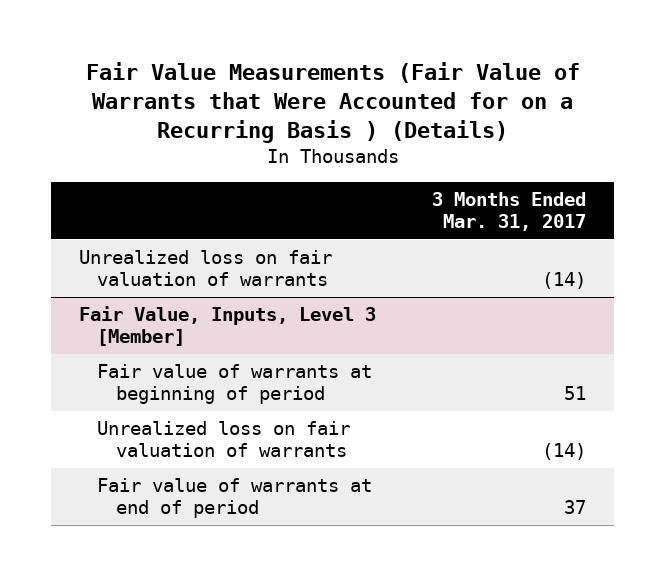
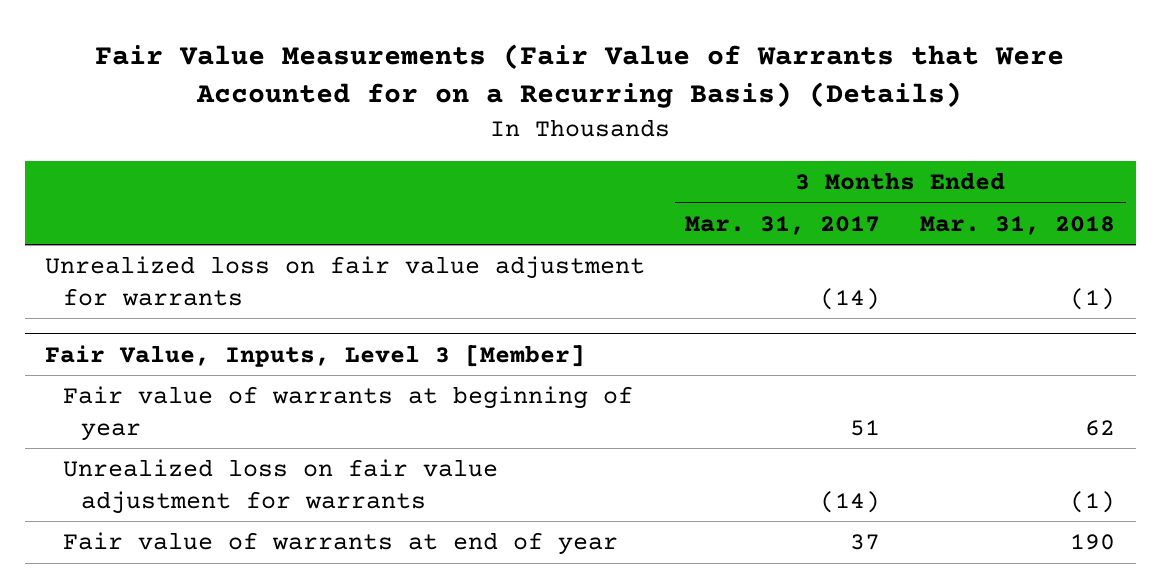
[85,62,580,144] Fair Value Measurements (Fair Value of Warrants that Were Accounted for on a Recurring Basis ) (Details) -> [95,43,1065,109] Fair Value Measurements (Fair Value of Warrants that Were Accounted for on a Recurring Basis) (Details)
none -> [920,215,1116,235] Mar. 31, 2018
[79,249,333,287] Unrealized loss on fair valuation of warrants -> [45,256,646,306] Unrealized loss on fair value adjustment for warrants
[97,363,373,405] Fair value of warrants at beginning of period -> [63,386,634,441] Fair value of warrants at beginning of year
[97,420,351,458] Unrealized loss on fair valuation of warrants -> [63,459,499,514] Unrealized loss on fair value adjustment for warrants
[97,477,373,519] Fair value of warrants at end of period -> [63,532,619,556] Fair value of warrants at end of year

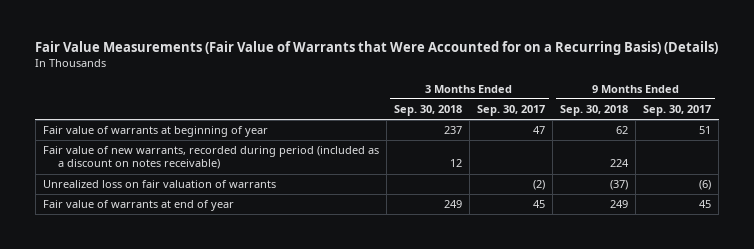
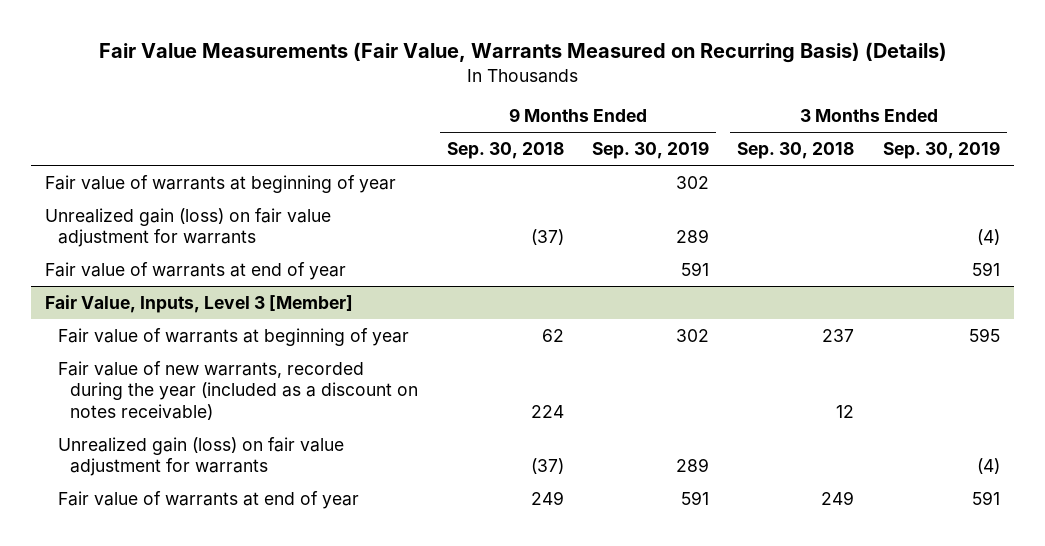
[35,41,719,56] Fair Value Measurements (Fair Value of Warrants that Were Accounted for on a Recurring Basis) (Details) -> [98,42,947,64] Fair Value Measurements (Fair Value, Warrants Measured on Recurring Basis) (Details)
[476,104,545,116] Sep. 30, 2017 -> none
[643,104,712,116] Sep. 30, 2017 -> none
none -> [592,141,710,160] Sep. 30, 2019
none -> [882,141,1000,160] Sep. 30, 2019
none -> [45,174,397,193] Fair value of warrants at beginning of year
none -> [45,207,332,248] Unrealized gain (loss) on fair value adjustment for warrants
none -> [45,261,347,280] Fair value of warrants at end of year
none -> [45,294,354,313] Fair Value, Inputs, Level 3 [Member]
[42,146,379,170] Fair value of new warrants, recorded during period (included as a discount on notes receivable) -> [57,360,419,420] Fair value of new warrants, recorded during the year (included as a discount on notes receivable)
[42,180,276,189] Unrealized loss on fair valuation of warrants -> [57,436,344,477] Unrealized gain (loss) on fair value adjustment for warrants

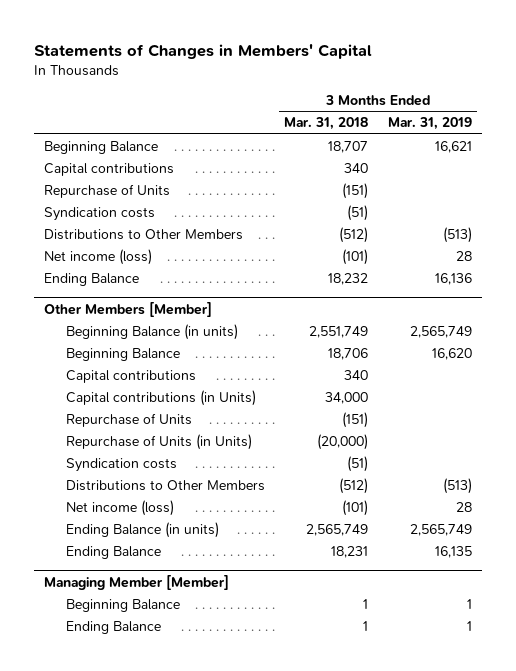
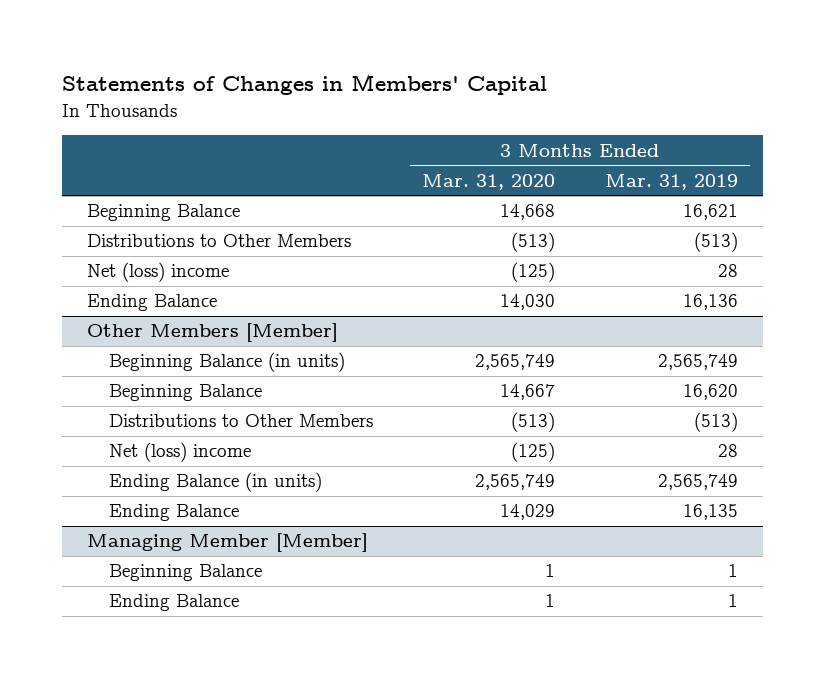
[284,117,369,131] Mar. 31, 2018 -> none
none -> [422,173,556,190] Mar. 31, 2020
[43,162,174,176] Capital contributions -> none
[43,183,170,198] Repurchase of Units -> none
[43,206,155,221] Syndication costs -> none
[43,248,152,265] Net income (loss) -> [86,262,229,283] Net (loss) income
[65,369,196,383] Capital contributions -> none
[65,389,256,406] Capital contributions (in Units) -> none
[65,412,192,427] Repurchase of Units -> none
[65,433,252,450] Repurchase of Units (in Units) -> none
[65,457,177,472] Syndication costs -> none
[65,499,174,516] Net income (loss) -> [108,442,251,463] Net (loss) income

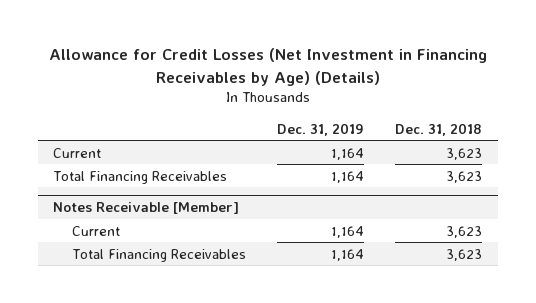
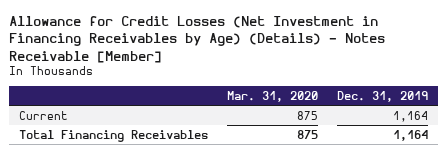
[48,48,487,86] Allowance for Credit Losses (Net Investment in Financing Receivables by Age) (Details) -> [9,16,386,63] Allowance for Credit Losses (Net Investment in Financing Receivables by Age) (Details) - Notes Receivable [Member]
[395,122,483,136] Dec. 31, 2018 -> none
none -> [227,91,319,103] Mar. 31, 2020
[53,202,240,215] Notes Receivable [Member] -> none
[72,225,121,236] Current -> none
[72,248,247,262] Total Financing Receivables -> none

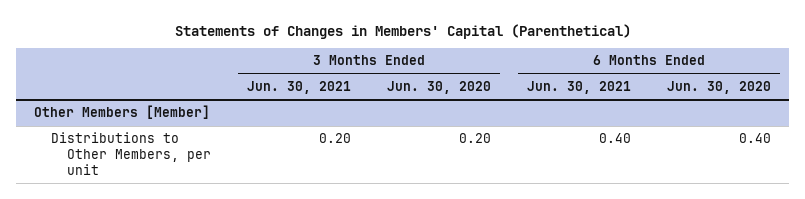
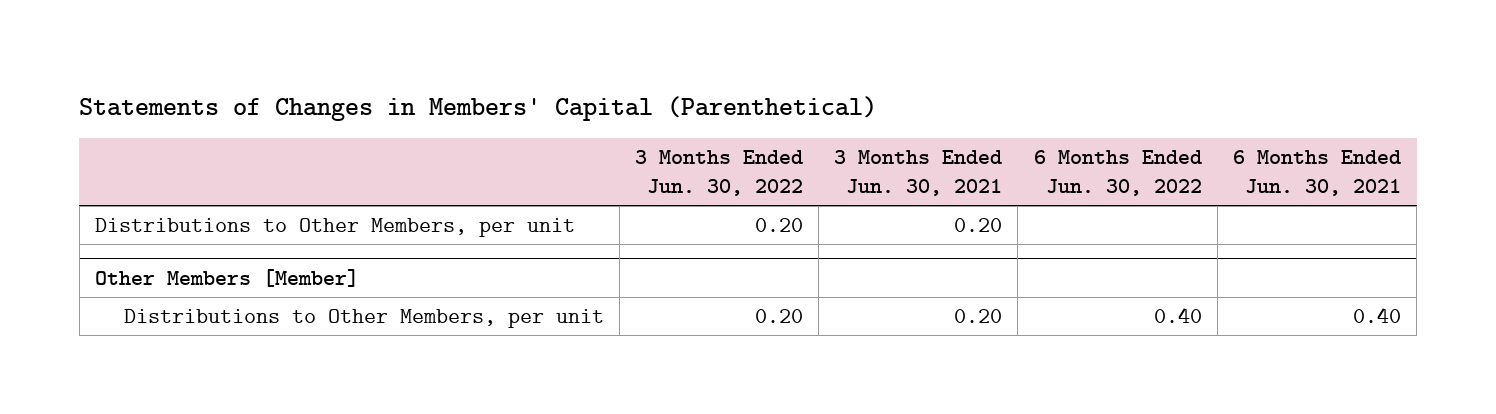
[386,80,491,94] Jun. 30, 2020 -> none
[666,80,771,94] Jun. 30, 2020 -> none
none -> [635,150,804,197] 3 Months Ended Jun. 30, 2022
none -> [1033,150,1202,197] 6 Months Ended Jun. 30, 2022
none -> [94,217,575,237] Distributions to Other Members, per unit

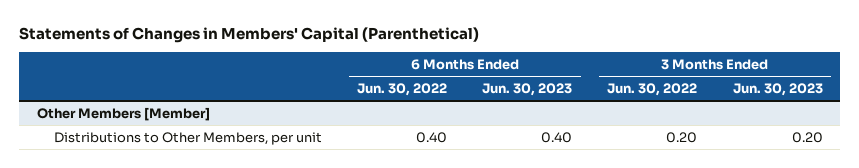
[834,150,1003,197] 3 Months Ended Jun. 30, 2021 -> none
[1232,150,1401,197] 6 Months Ended Jun. 30, 2021 -> none
none -> [482,82,573,96] Jun. 30, 2023
none -> [732,82,823,96] Jun. 30, 2023
[94,217,575,237] Distributions to Other Members, per unit -> none

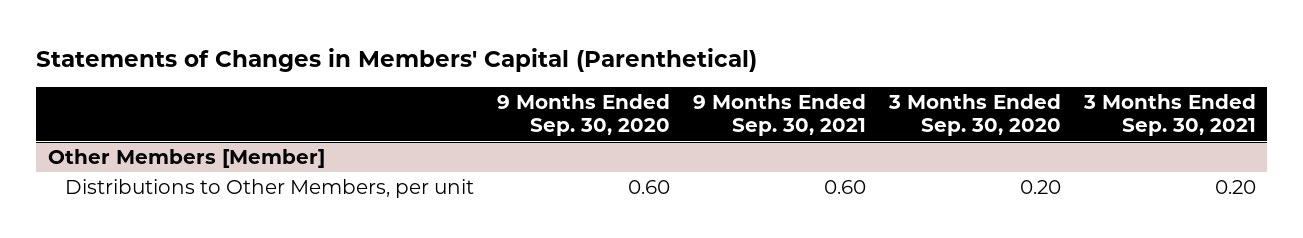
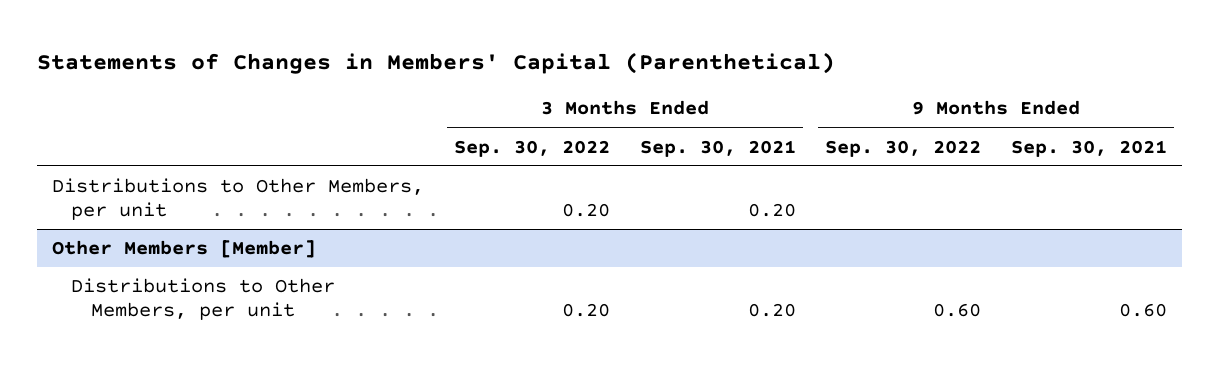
[496,93,670,137] 9 Months Ended Sep. 30, 2020 -> none
[887,93,1061,137] 3 Months Ended Sep. 30, 2020 -> none
none -> [453,139,610,157] Sep. 30, 2022
none -> [825,139,982,157] Sep. 30, 2022
none -> [52,178,425,220] Distributions to Other Members, per unit

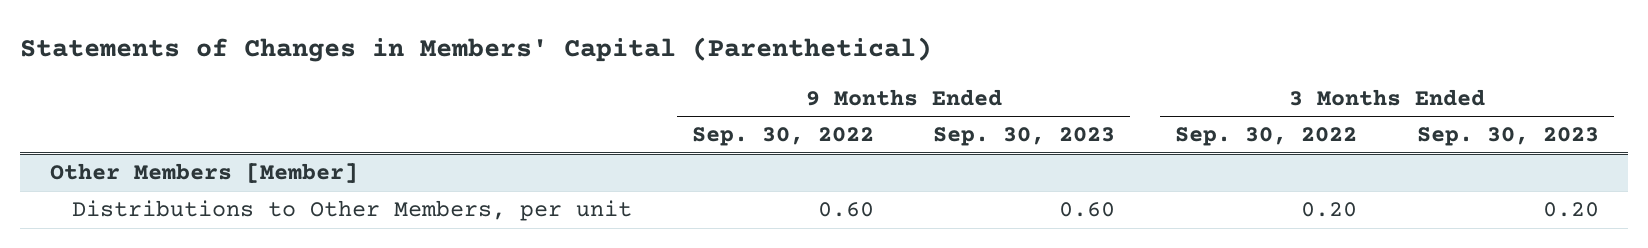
[639,139,796,157] Sep. 30, 2021 -> none
[1011,139,1168,157] Sep. 30, 2021 -> none
none -> [933,127,1116,147] Sep. 30, 2023
none -> [1416,127,1599,147] Sep. 30, 2023
[52,178,425,220] Distributions to Other Members, per unit -> none

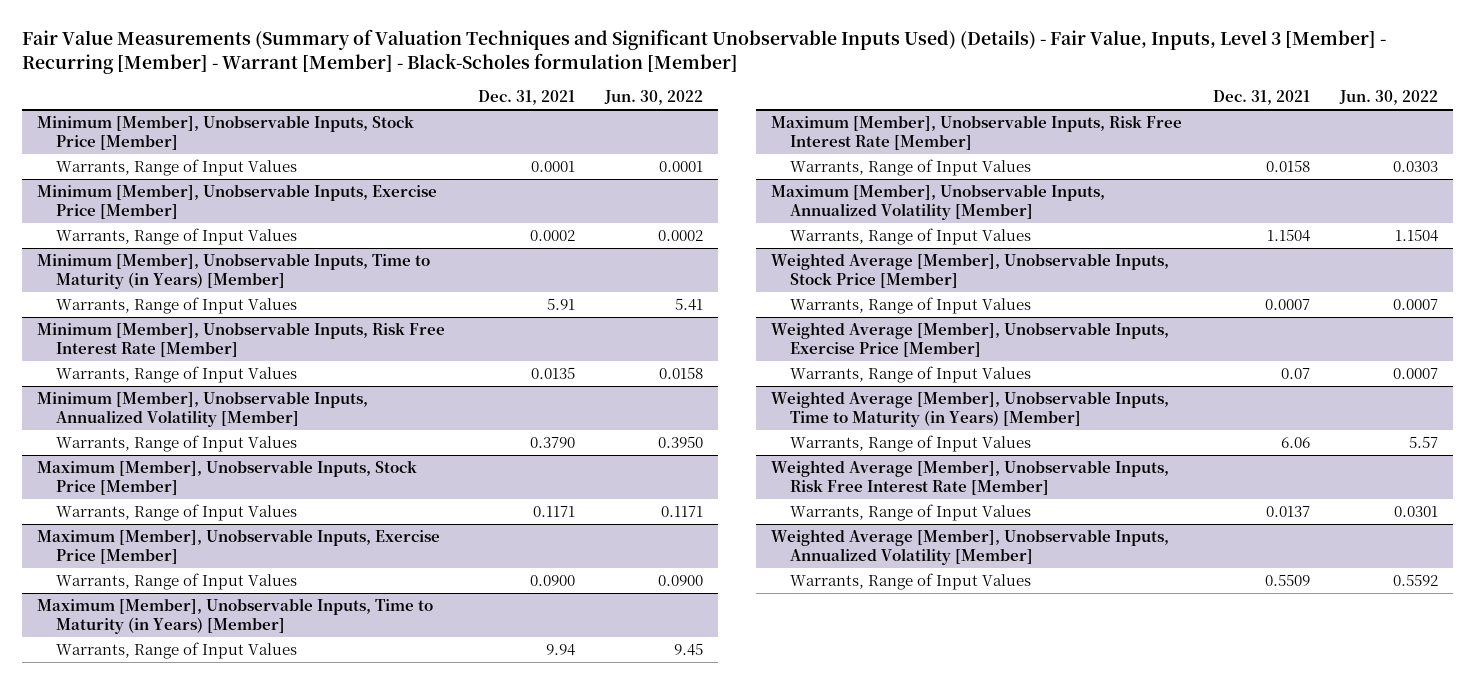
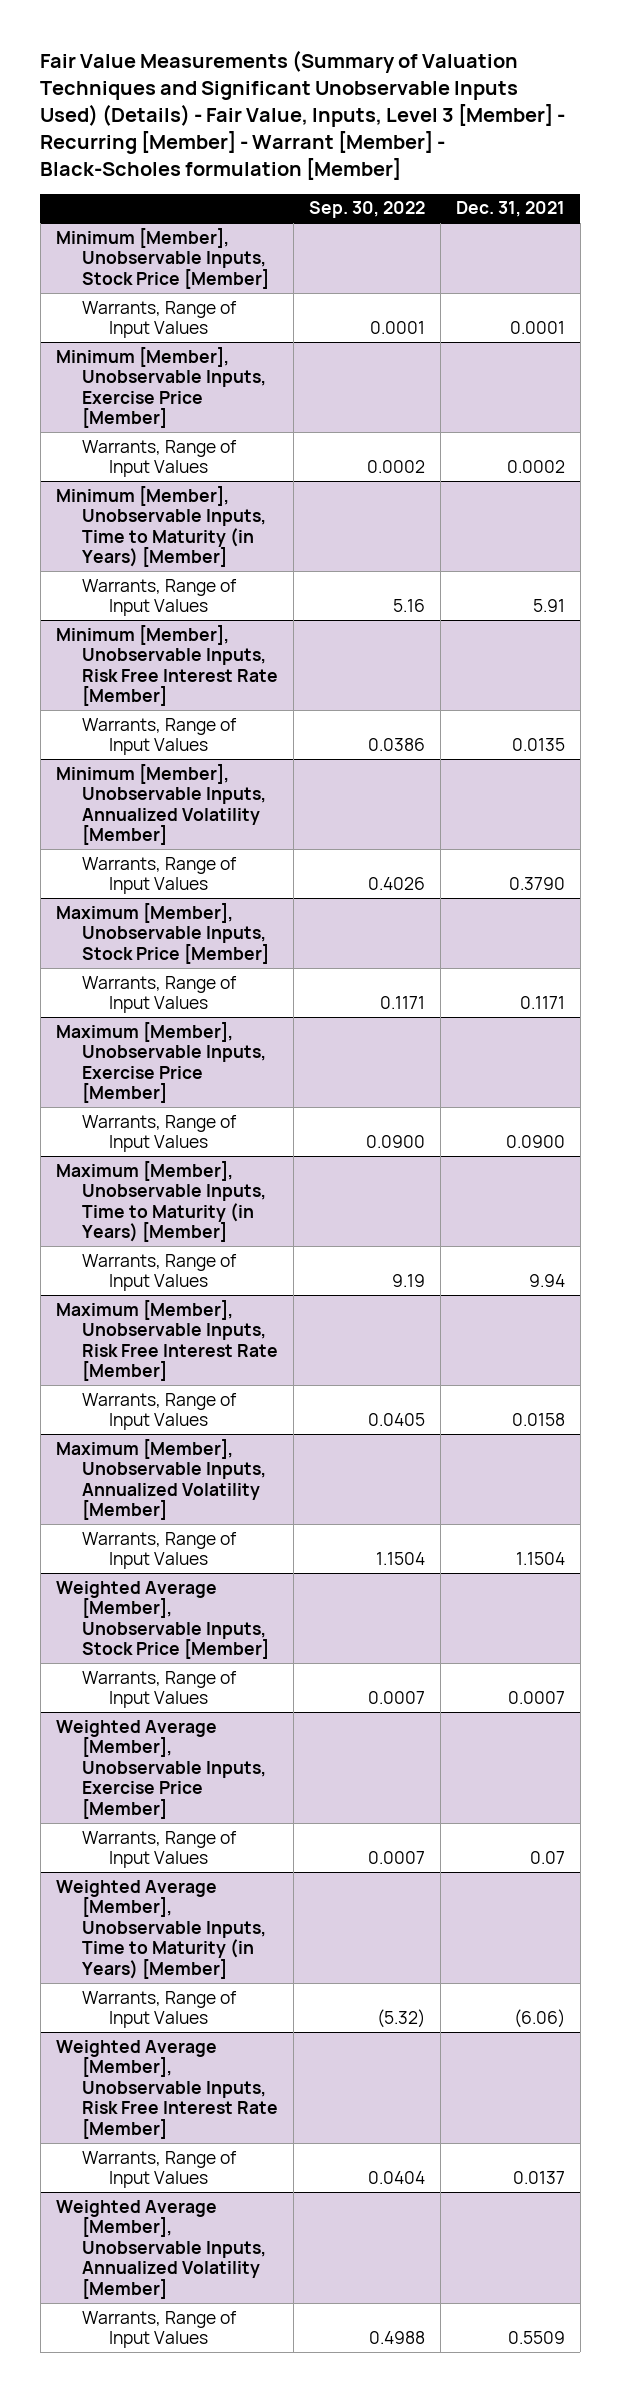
[604,90,704,106] Jun. 30, 2022 -> none
none -> [309,201,426,219] Sep. 30, 2022
[1280,437,1310,449] 6.06 -> [513,2009,565,2029] (6.06)

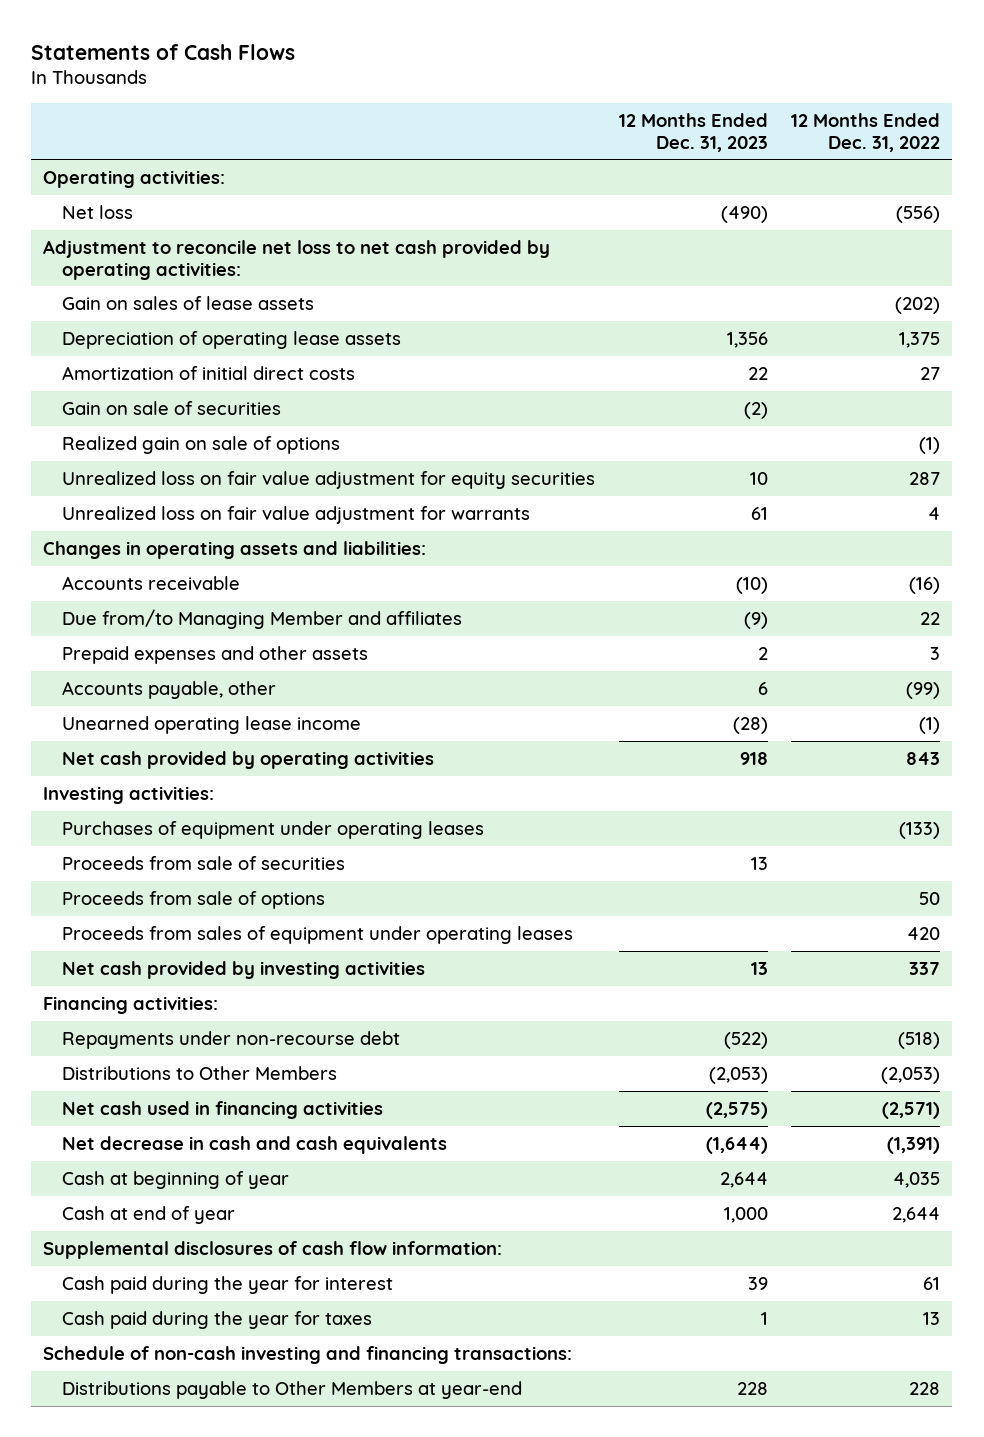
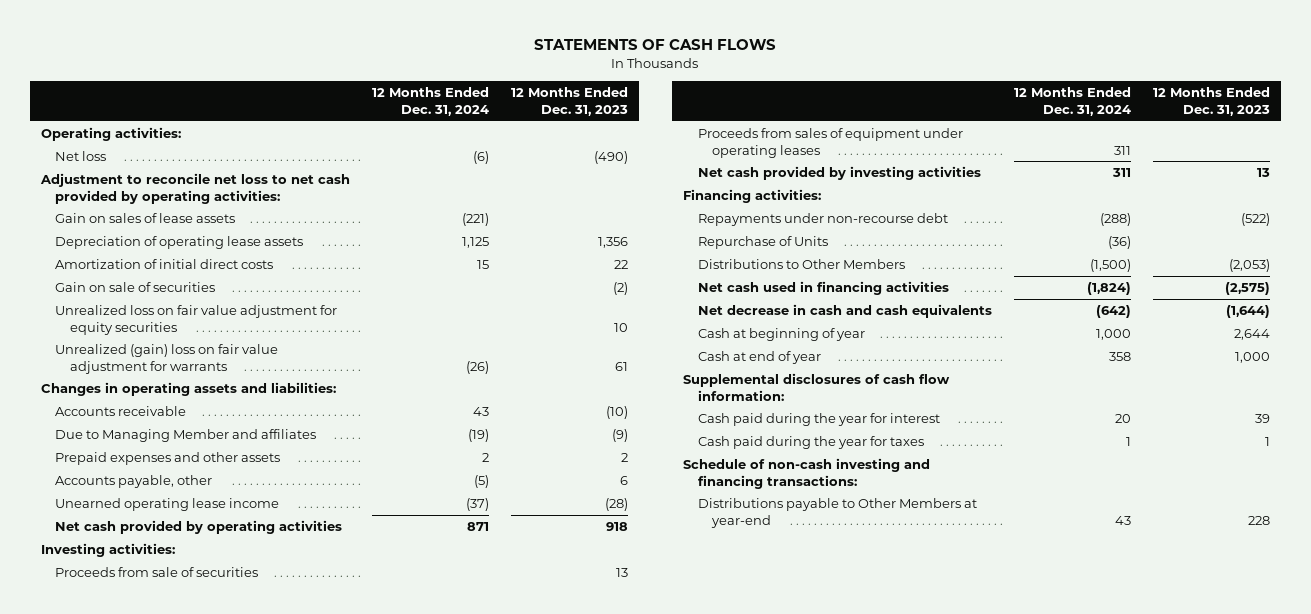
[31,43,296,60] Statements of Cash Flows -> [534,39,777,51] STATEMENTS OF CASH FLOWS
[791,112,941,152] 12 Months Ended Dec. 31, 2022 -> none
none -> [371,87,489,116] 12 Months Ended Dec. 31, 2024
[61,435,340,454] Realized gain on sale of options -> none
[61,505,530,524] Unrealized loss on fair value adjustment for warrants -> [55,344,279,374] Unrealized (gain) loss on fair value adjustment for warrants
[61,608,462,629] Due from/to Managing Member and affiliates -> [55,429,317,443] Due to Managing Member and affiliates
[61,820,484,839] Purchases of equipment under operating leases -> none
[61,890,325,909] Proceeds from sale of options -> none
none -> [697,236,828,250] Repurchase of Units

